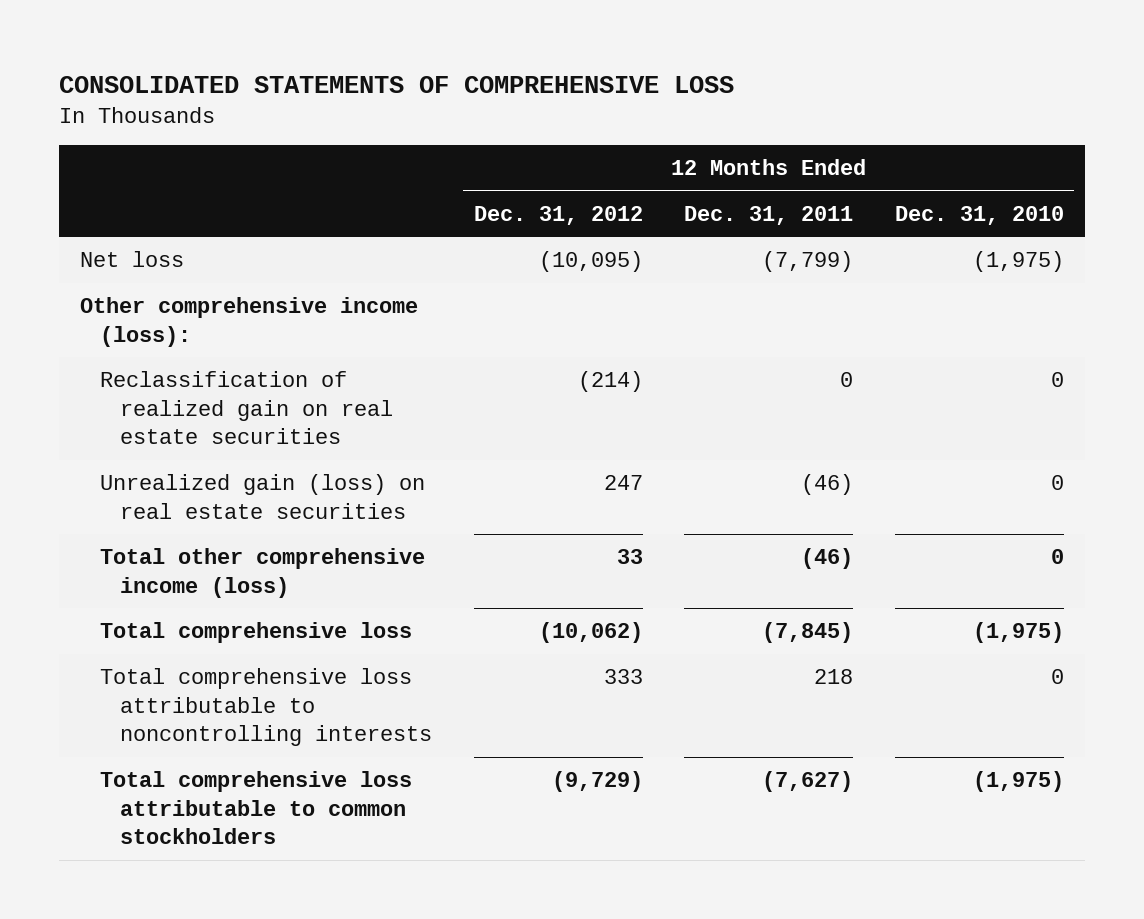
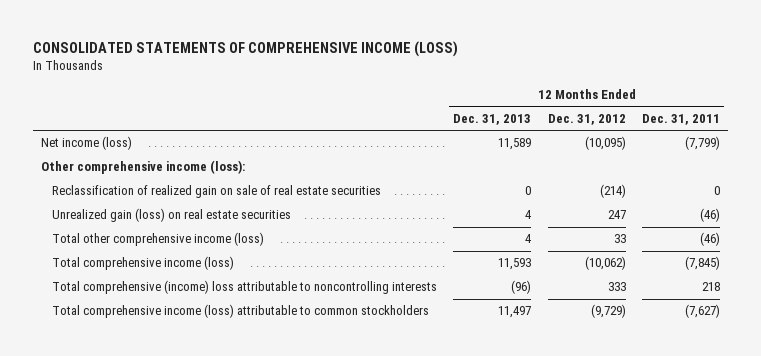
[59,76,735,94] CONSOLIDATED STATEMENTS OF COMPREHENSIVE LOSS -> [32,40,458,57] CONSOLIDATED STATEMENTS OF COMPREHENSIVE INCOME (LOSS)
[894,205,1064,225] Dec. 31, 2010 -> none
none -> [453,113,532,125] Dec. 31, 2013
[79,251,184,268] Net loss -> [40,136,132,151] Net income (loss)
[99,371,394,445] Reclassification of realized gain on real estate securities -> [52,185,382,199] Reclassification of realized gain on sale of real estate securities
[99,622,412,644] Total comprehensive loss -> [52,256,235,271] Total comprehensive income (loss)
[99,668,433,747] Total comprehensive loss attributable to noncontrolling interests -> [52,280,438,295] Total comprehensive (income) loss attributable to noncontrolling interests
[99,771,412,845] Total comprehensive loss attributable to common stockholders -> [52,304,430,319] Total comprehensive income (loss) attributable to common stockholders

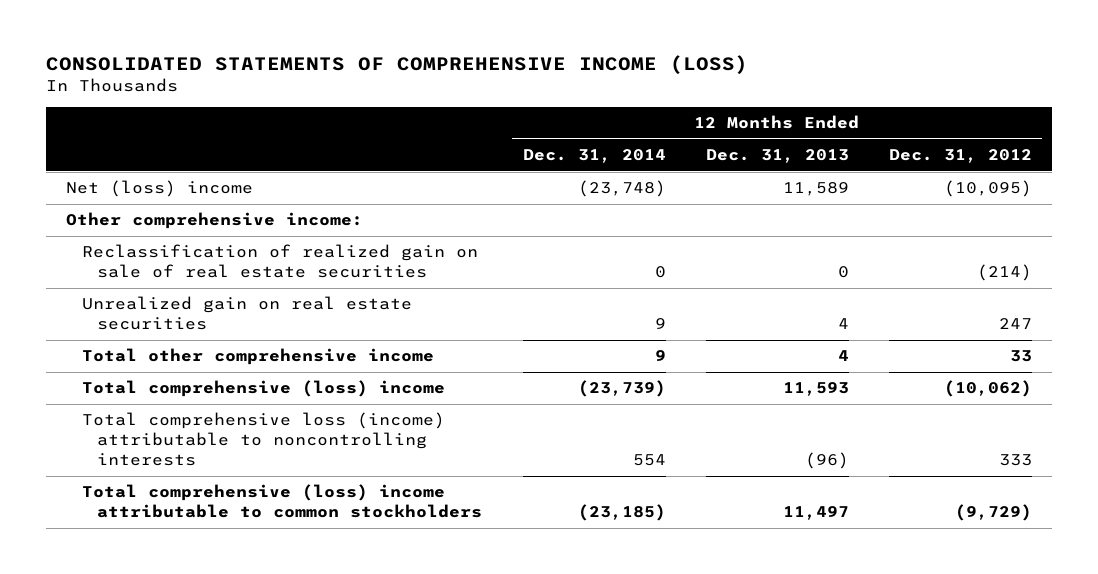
[641,113,720,125] Dec. 31, 2011 -> none
none -> [522,149,666,164] Dec. 31, 2014
[40,136,132,151] Net income (loss) -> [65,180,253,198] Net (loss) income
[40,160,245,175] Other comprehensive income (loss): -> [65,212,363,230] Other comprehensive income:
[52,208,292,223] Unrealized gain (loss) on real estate securities -> [81,296,412,331] Unrealized gain on real estate securities
[52,232,265,247] Total other comprehensive income (loss) -> [81,348,434,366] Total other comprehensive income
[52,256,235,271] Total comprehensive income (loss) -> [81,380,445,398] Total comprehensive (loss) income
[52,280,438,295] Total comprehensive (income) loss attributable to noncontrolling interests -> [81,412,445,467] Total comprehensive loss (income) attributable to noncontrolling interests
[52,304,430,319] Total comprehensive income (loss) attributable to common stockholders -> [81,484,483,519] Total comprehensive (loss) income attributable to common stockholders

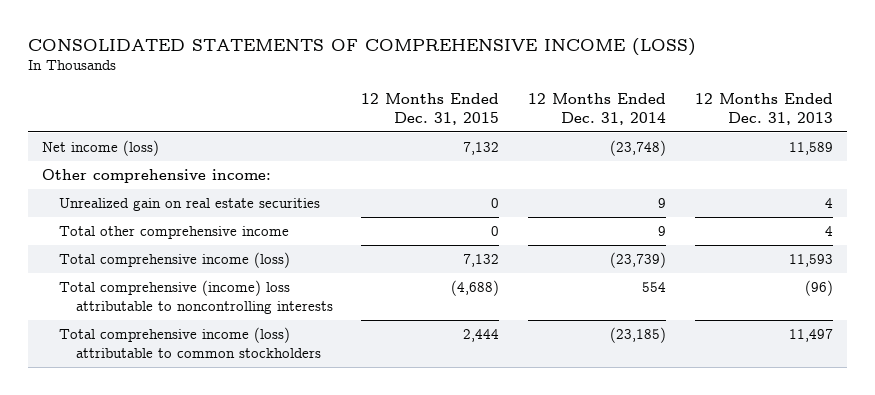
[889,149,1033,164] Dec. 31, 2012 -> none
none -> [361,93,500,125] 12 Months Ended Dec. 31, 2015
[65,180,253,198] Net (loss) income -> [42,140,160,157] Net income (loss)
[81,244,478,279] Reclassification of realized gain on sale of real estate securities -> none
[81,380,445,398] Total comprehensive (loss) income -> [59,252,291,269] Total comprehensive income (loss)
[81,412,445,467] Total comprehensive loss (income) attributable to noncontrolling interests -> [59,280,333,314] Total comprehensive (income) loss attributable to noncontrolling interests
[81,484,483,519] Total comprehensive (loss) income attributable to common stockholders -> [59,327,321,358] Total comprehensive income (loss) attributable to common stockholders

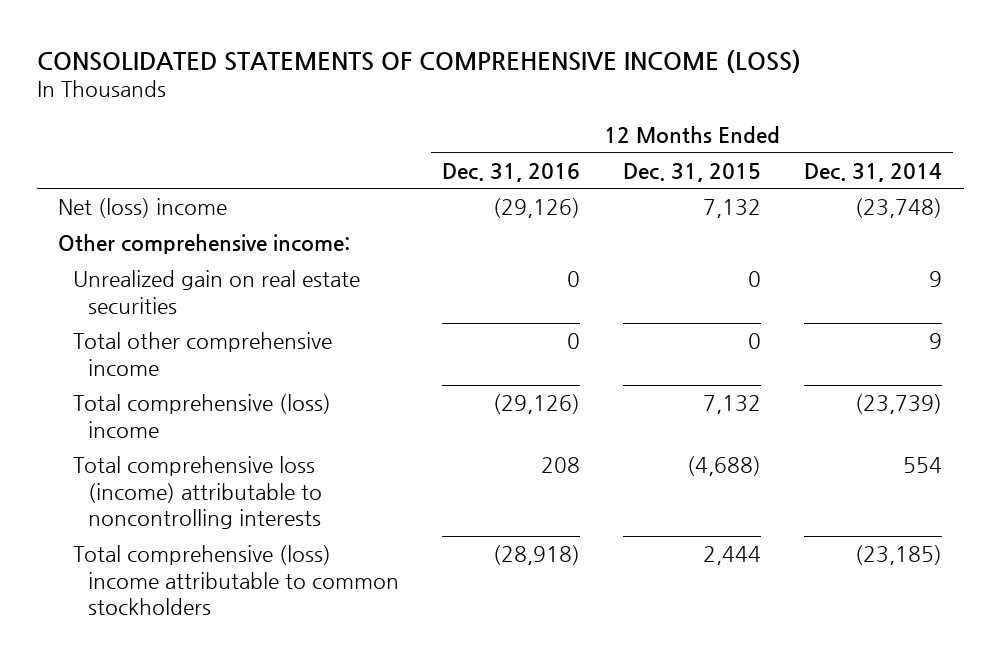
[694,93,833,125] 12 Months Ended Dec. 31, 2013 -> none
none -> [441,162,580,182] Dec. 31, 2016
[42,140,160,157] Net income (loss) -> [58,198,228,219] Net (loss) income
[59,252,291,269] Total comprehensive income (loss) -> [73,394,332,438] Total comprehensive (loss) income
[59,280,333,314] Total comprehensive (income) loss attributable to noncontrolling interests -> [73,456,322,530] Total comprehensive loss (income) attributable to noncontrolling interests
[59,327,321,358] Total comprehensive income (loss) attributable to common stockholders -> [73,545,399,616] Total comprehensive (loss) income attributable to common stockholders

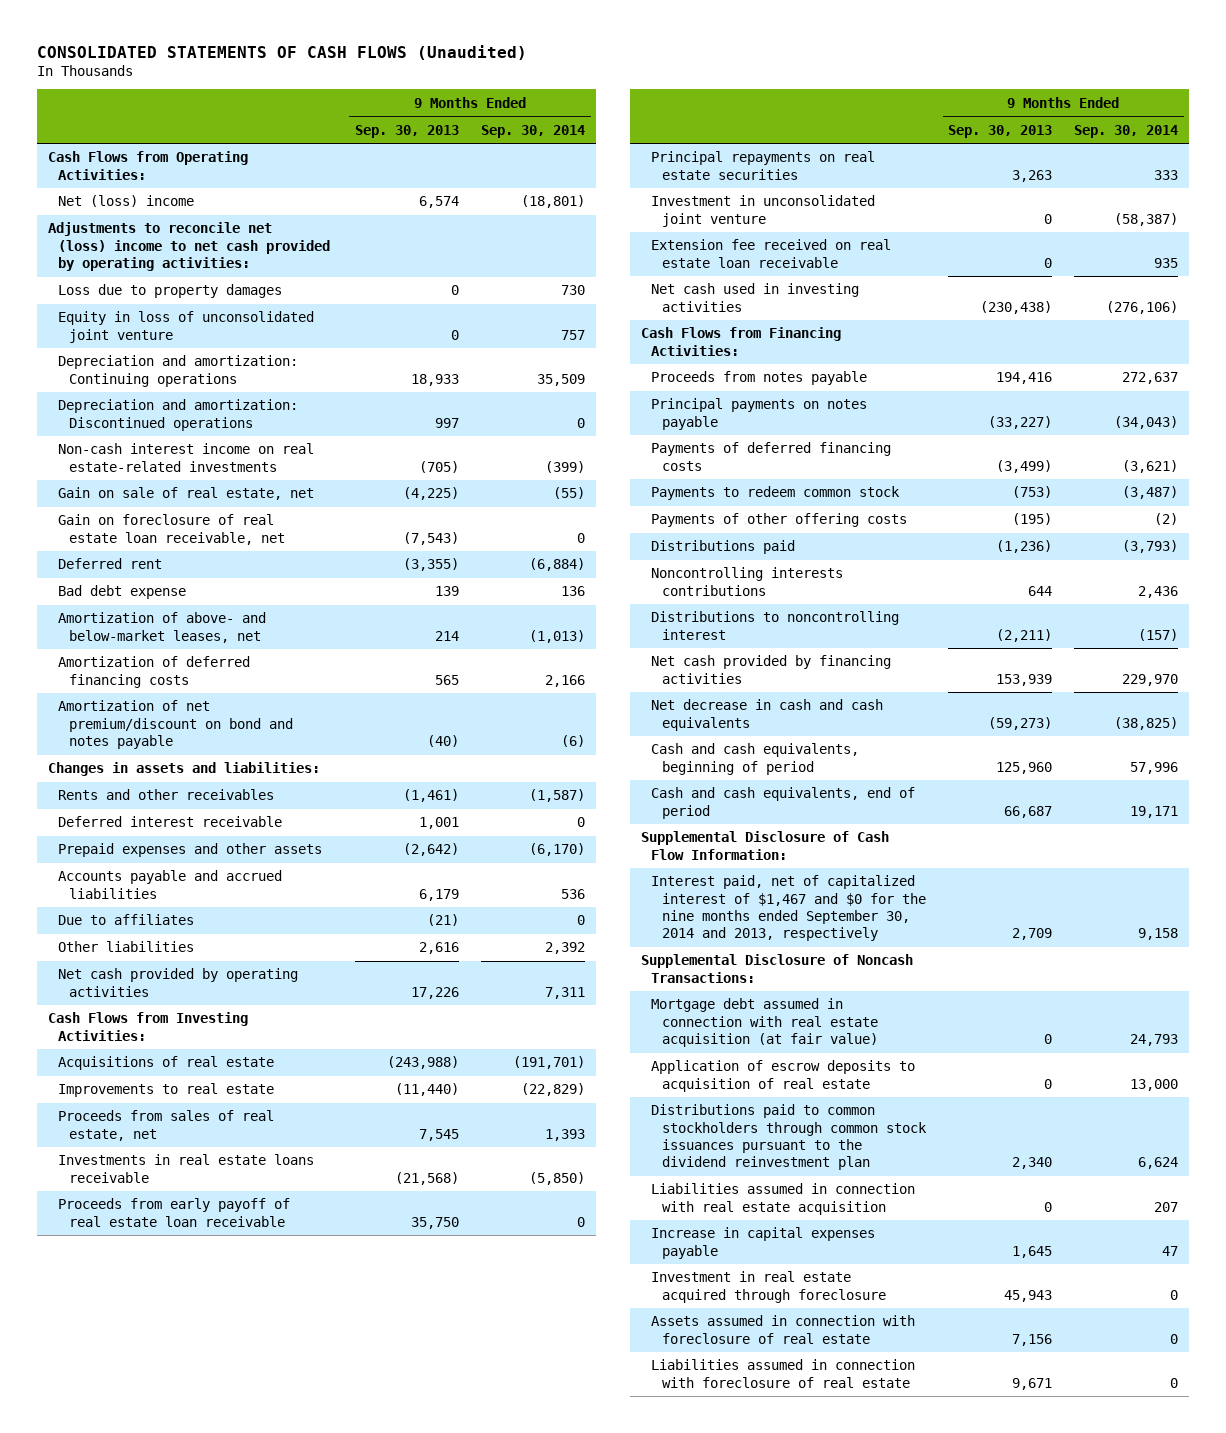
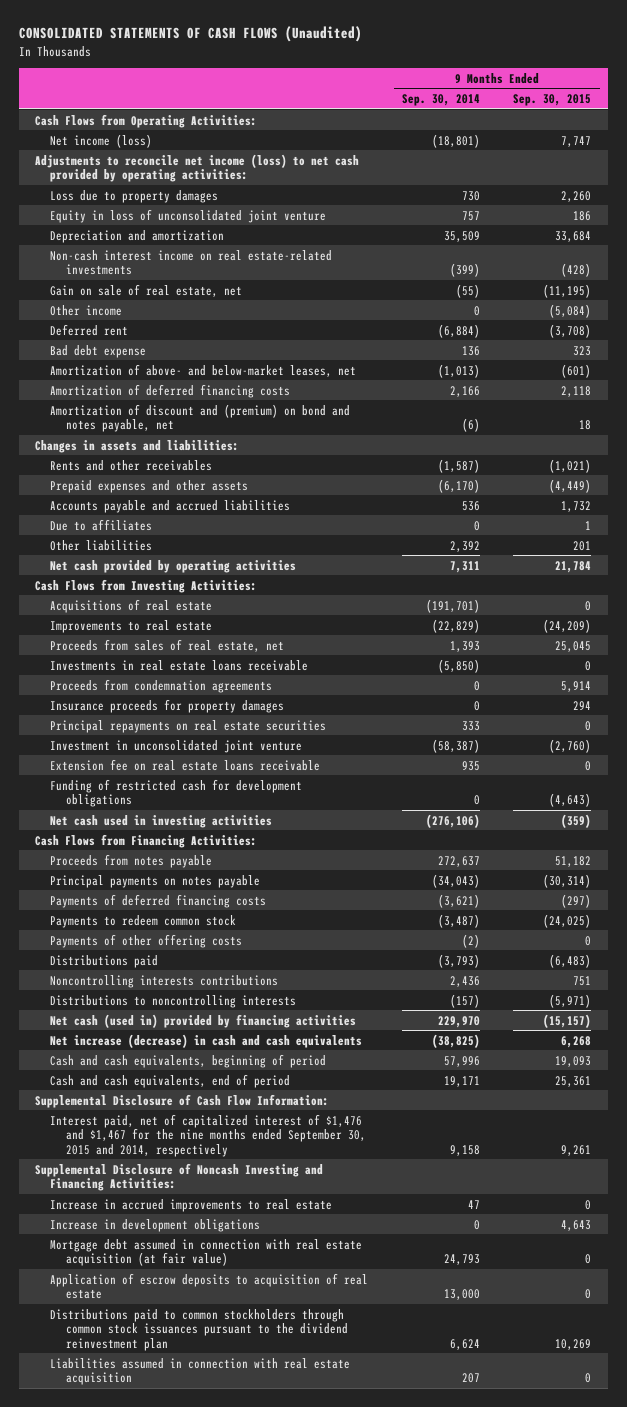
[354,124,459,138] Sep. 30, 2013 -> none
none -> [513,93,592,106] Sep. 30, 2015
[58,195,195,208] Net (loss) income -> [50,133,153,148] Net income (loss)
[47,222,331,272] Adjustments to reconcile net (loss) income to net cash provided by operating activities: -> [35,153,360,183] Adjustments to reconcile net income (loss) to net cash provided by operating activities:
[58,399,299,431] Depreciation and amortization: Discontinued operations -> none
[58,355,299,387] Depreciation and amortization: Continuing operations -> [50,229,225,243] Depreciation and amortization
[58,514,285,545] Gain on foreclosure of real estate loan receivable, net -> none
none -> [50,304,123,316] Other income
[58,700,293,750] Amortization of net premium/discount on bond and notes payable -> [50,403,351,433] Amortization of discount and (premium) on bond and notes payable, net
[58,816,283,828] Deferred interest receivable -> none
[58,1198,291,1227] Proceeds from early payoff of real estate loan receivable -> none
none -> [50,678,273,693] Proceeds from condemnation agreements
none -> [50,698,285,713] Insurance proceeds for property damages
[651,239,892,268] Extension fee received on real estate loan receivable -> [50,758,321,771] Extension fee on real estate loans receivable
none -> [50,778,303,808] Funding of restricted cash for development obligations
[651,611,900,640] Distributions to noncontrolling interest -> [50,994,297,1008] Distributions to noncontrolling interests
[651,655,892,684] Net cash provided by financing activities -> [50,1013,357,1028] Net cash (used in) provided by financing activities
[651,699,884,731] Net decrease in cash and cash equivalents -> [50,1033,363,1048] Net increase (decrease) in cash and cash equivalents
[651,875,926,942] Interest paid, net of capitalized interest of $1,467 and $0 for the nine months ended September 30, 2014 and 2013, respectively -> [50,1113,366,1157] Interest paid, net of capitalized interest of $1,476 and $1,467 for the nine months ended September 30, 2015 and 2014, respectively
[641,954,914,983] Supplemental Disclosure of Noncash Transactions: -> [35,1162,324,1192] Supplemental Disclosure of Noncash Investing and Financing Activities:
none -> [50,1198,333,1212] Increase in accrued improvements to real estate
none -> [50,1218,261,1232] Increase in development obligations
[651,1227,876,1259] Increase in capital expenses payable -> none
[651,1271,886,1303] Investment in real estate acquired through foreclosure -> none
[651,1315,916,1344] Assets assumed in connection with foreclosure of real estate -> none
[651,1359,916,1388] Liabilities assumed in connection with foreclosure of real estate -> none

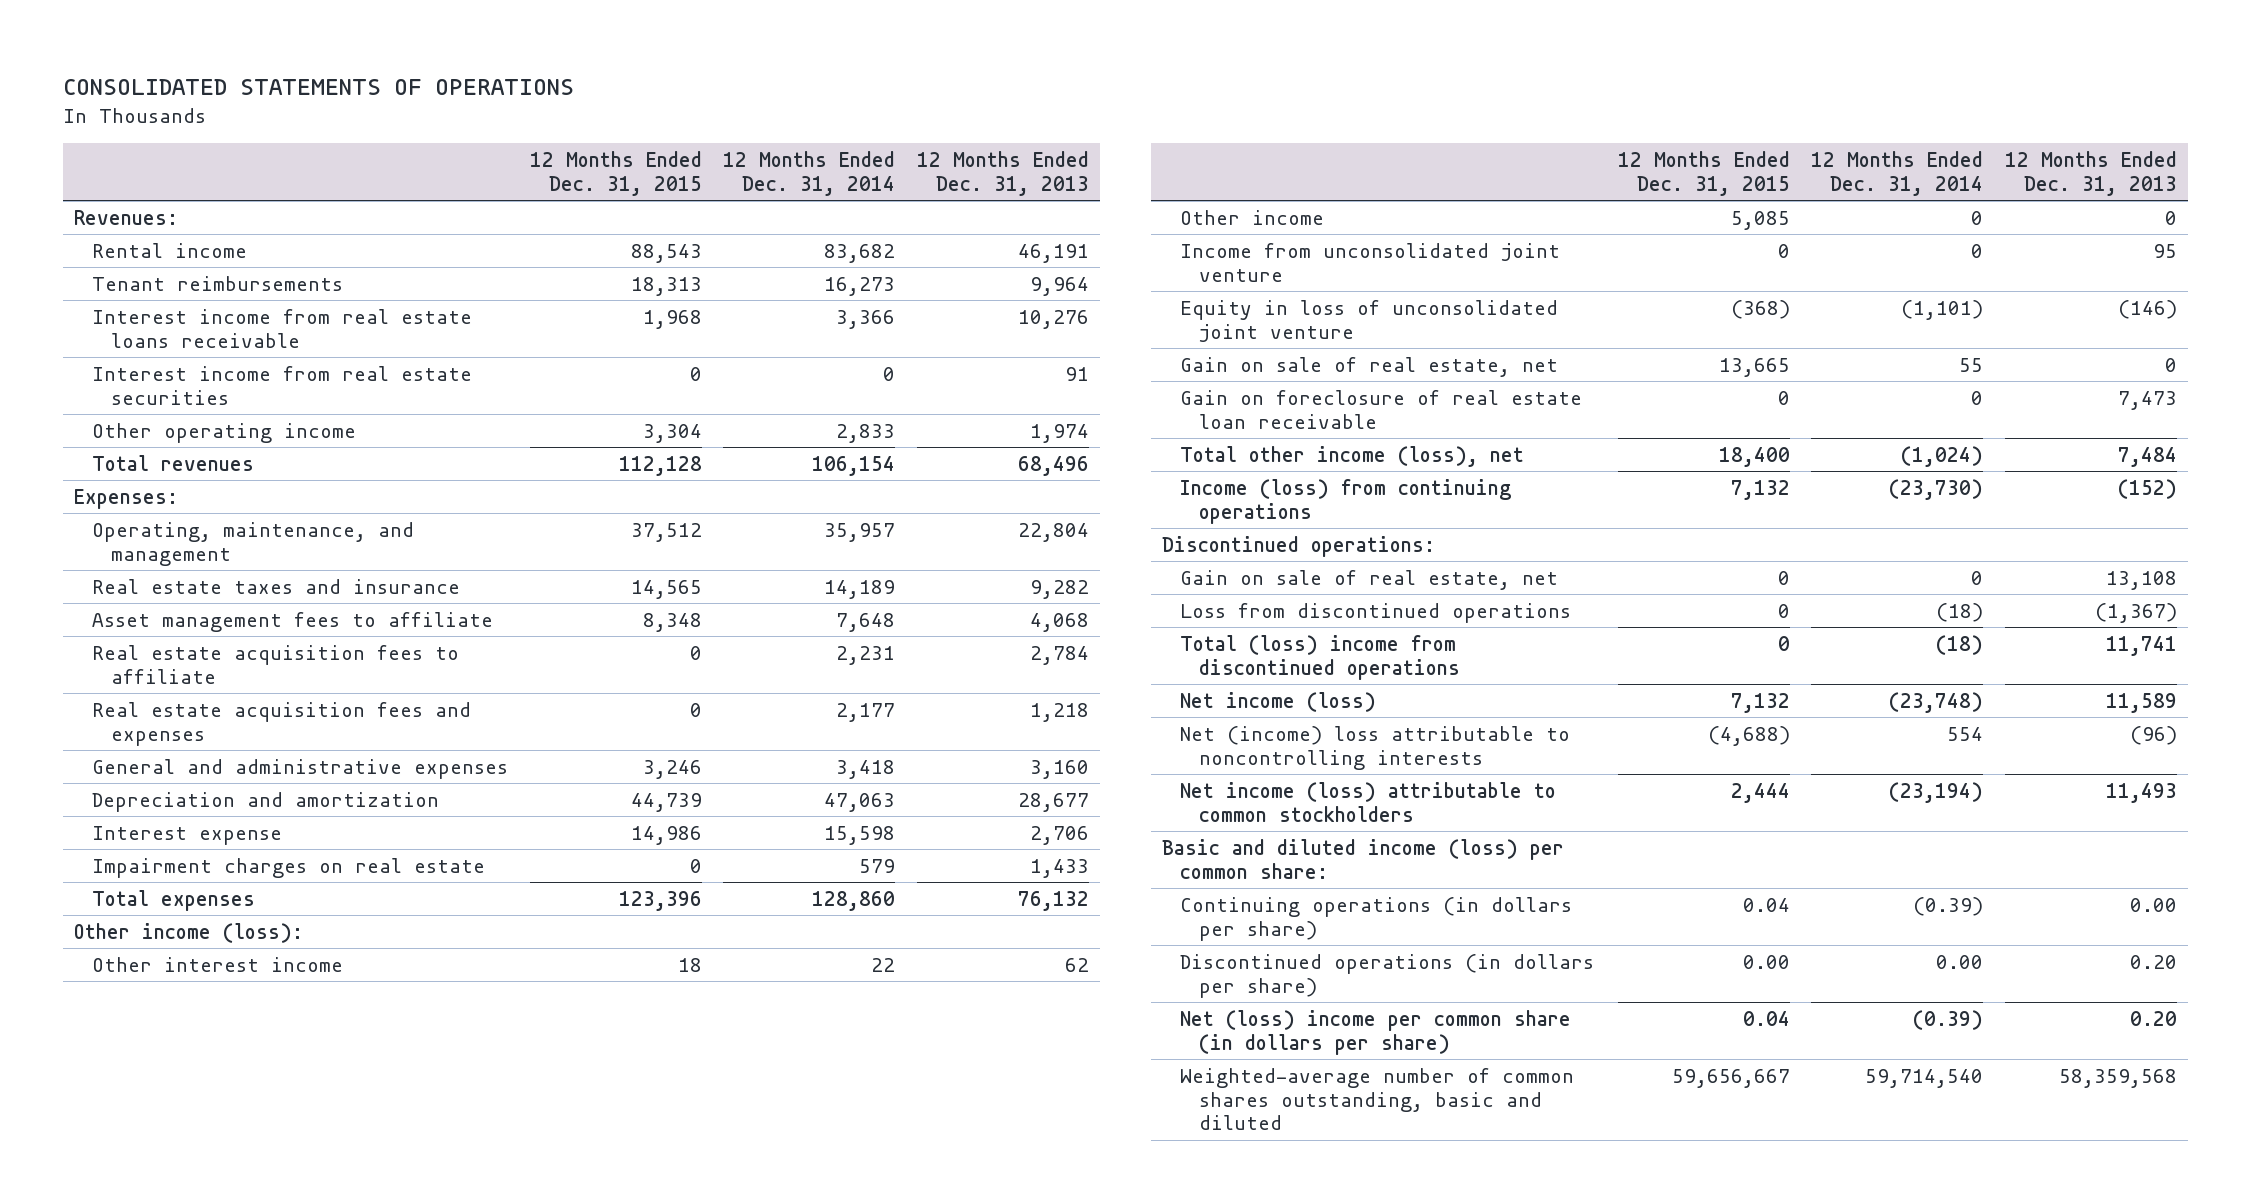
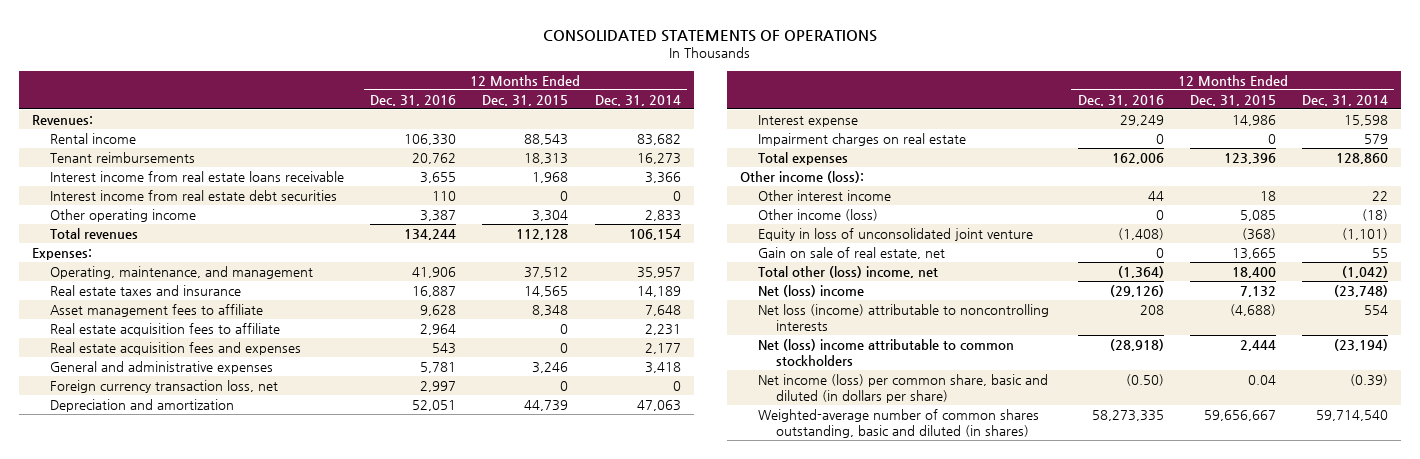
[916,150,1089,196] 12 Months Ended Dec. 31, 2013 -> none
none -> [370,94,457,106] Dec. 31, 2016
[92,365,473,405] Interest income from real estate securities -> [50,190,338,202] Interest income from real estate debt securities
none -> [50,380,279,394] Foreign currency transaction loss, net
[1180,242,1561,282] Income from unconsolidated joint venture -> none
[1180,209,1325,225] Other income -> [757,209,878,222] Other income (loss)
[1971,210,1984,225] 0 -> [1361,209,1388,222] (18)
[1180,389,1583,429] Gain on foreclosure of real estate loan receivable -> none
[1180,478,1512,524] Income (loss) from continuing operations -> none
[1161,535,1435,557] Discontinued operations: -> none
[1180,569,1559,590] Gain on sale of real estate, net -> none
[1180,602,1572,623] Loss from discontinued operations -> none
[1180,634,1460,680] Total (loss) income from discontinued operations -> none
[1161,838,1564,879] Basic and diluted income (loss) per common share: -> none
[1180,896,1573,941] Continuing operations (in dollars per share) -> none
[1180,953,1595,998] Discontinued operations (in dollars per share) -> none
[1180,445,1525,467] Total other income (loss), net -> [757,266,938,279] Total other (loss) income, net
[1901,445,1984,467] (1,024) -> [1341,266,1388,279] (1,042)
[1180,691,1377,712] Net income (loss) -> [757,285,864,298] Net (loss) income
[1180,725,1571,770] Net (income) loss attributable to noncontrolling interests -> [757,304,1049,331] Net loss (income) attributable to noncontrolling interests
[1180,781,1557,822] Net income (loss) attributable to common stockholders -> [757,339,1014,366] Net (loss) income attributable to common stockholders
[1180,1009,1572,1055] Net (loss) income per common share (in dollars per share) -> [757,374,1048,403] Net income (loss) per common share, basic and diluted (in dollars per share)
[1180,1067,1575,1131] Weighted-average number of common shares outstanding, basic and diluted -> [757,409,1039,438] Weighted-average number of common shares outstanding, basic and diluted (in shares)

